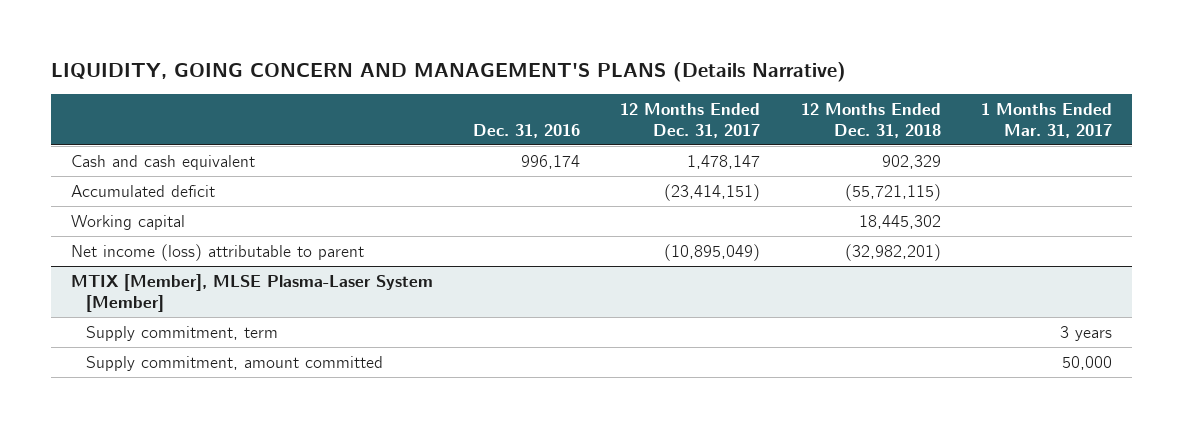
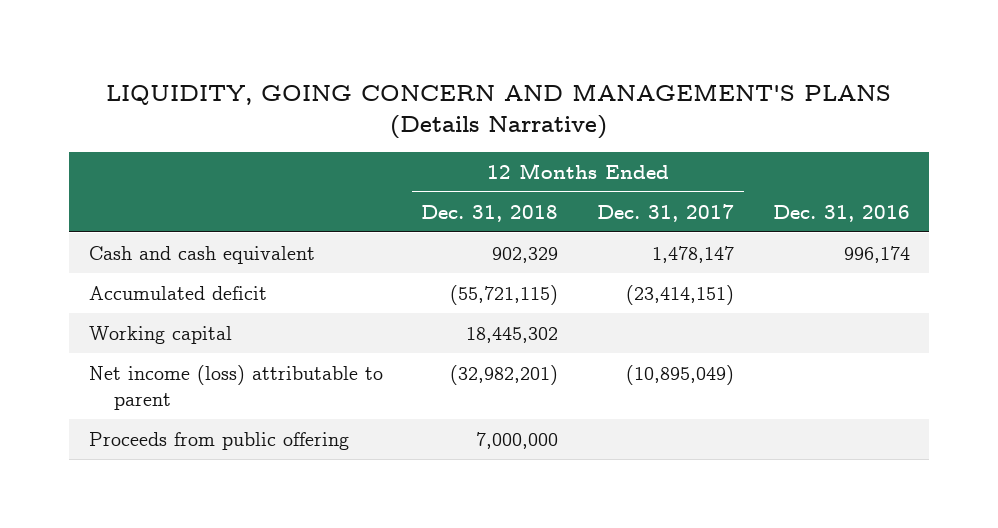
[980,102,1112,138] 1 Months Ended Mar. 31, 2017 -> none
[71,273,434,312] MTIX [Member], MLSE Plasma-Laser System [Member] -> none
[86,325,279,341] Supply commitment, term -> none
[86,355,384,371] Supply commitment, amount committed -> none
none -> [88,431,349,450] Proceeds from public offering

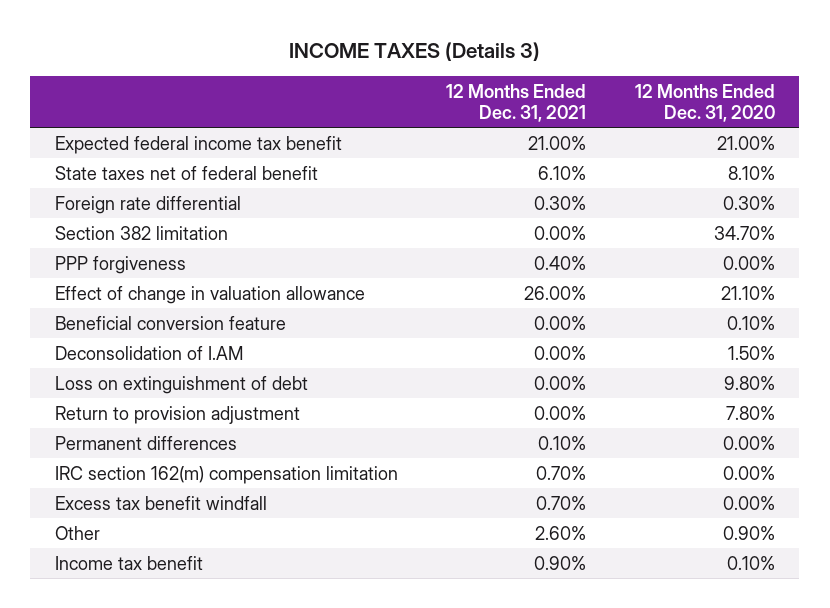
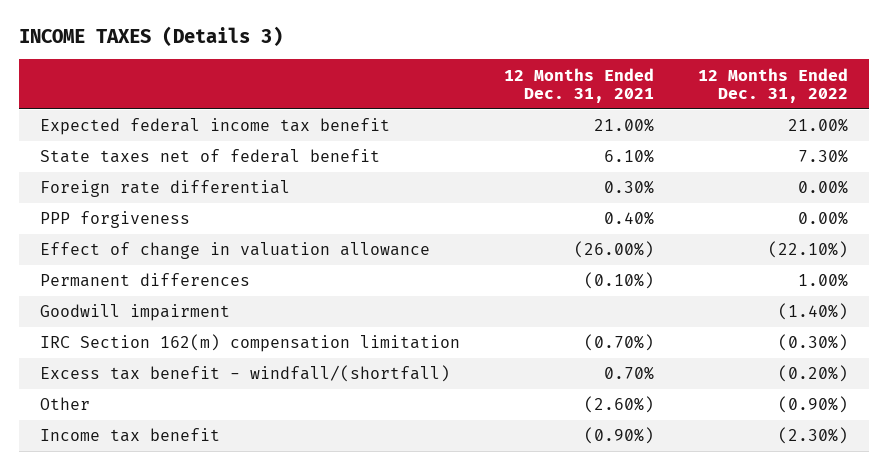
[634,83,775,122] 12 Months Ended Dec. 31, 2020 -> none
none -> [697,67,848,103] 12 Months Ended Dec. 31, 2022
[54,225,228,240] Section 382 limitation -> none
[54,315,286,330] Beneficial conversion feature -> none
[54,345,243,360] Deconsolidation of I.AM -> none
[54,375,308,394] Loss on extinguishment of debt -> none
[54,405,300,424] Return to provision adjustment -> none
[524,285,587,300] 26.00% -> [573,241,654,259] (26.00%)
[538,435,587,450] 0.10% -> [583,272,654,290] (0.10%)
none -> [40,304,231,322] Goodwill impairment
[54,465,398,484] IRC section 162(m) compensation limitation -> [40,334,461,353] IRC Section 162(m) compensation limitation
[536,465,587,480] 0.70% -> [583,334,654,352] (0.70%)
[54,495,267,510] Excess tax benefit windfall -> [40,365,451,383] Excess tax benefit - windfall/(shortfall)
[535,525,587,540] 2.60% -> [583,396,654,414] (2.60%)
[534,555,587,570] 0.90% -> [583,427,654,445] (0.90%)

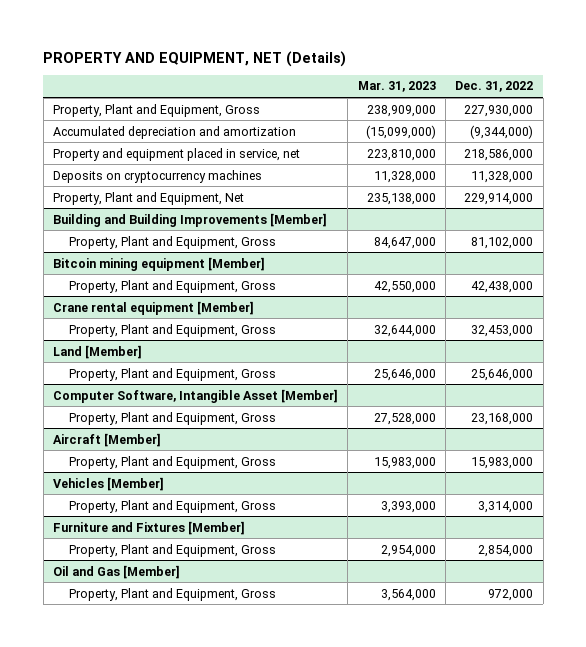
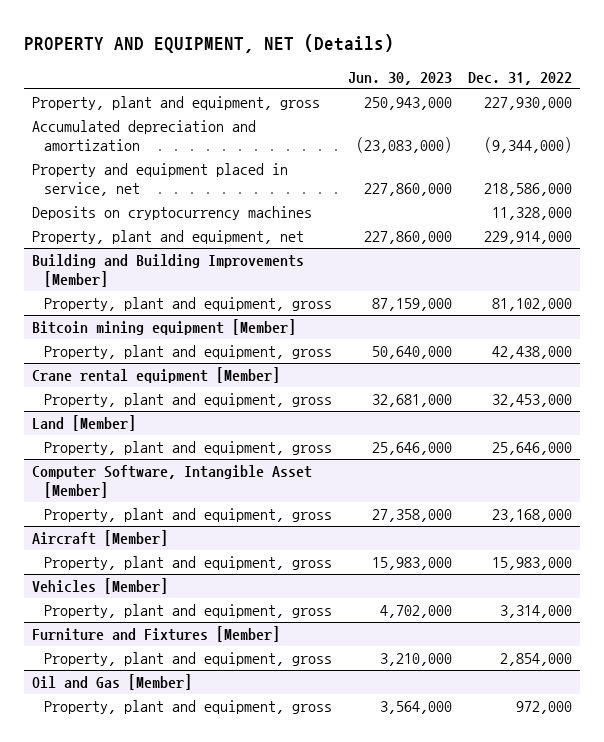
[357,81,436,93] Mar. 31, 2023 -> none
none -> [348,72,453,86] Jun. 30, 2023
[52,103,260,117] Property, Plant and Equipment, Gross -> [32,96,321,111] Property, plant and equipment, gross
[52,191,244,205] Property, Plant and Equipment, Net -> [32,230,305,245] Property, plant and equipment, net
[68,235,276,249] Property, Plant and Equipment, Gross -> [44,297,333,312] Property, plant and equipment, gross
[68,279,276,293] Property, Plant and Equipment, Gross -> [44,345,333,360] Property, plant and equipment, gross
[68,323,276,337] Property, Plant and Equipment, Gross -> [44,393,333,408] Property, plant and equipment, gross
[68,367,276,381] Property, Plant and Equipment, Gross -> [44,441,333,456] Property, plant and equipment, gross
[68,411,276,425] Property, Plant and Equipment, Gross -> [44,508,333,523] Property, plant and equipment, gross
[68,455,276,469] Property, Plant and Equipment, Gross -> [44,556,333,571] Property, plant and equipment, gross
[68,499,276,513] Property, Plant and Equipment, Gross -> [44,604,333,619] Property, plant and equipment, gross
[68,543,276,557] Property, Plant and Equipment, Gross -> [44,652,333,667] Property, plant and equipment, gross
[68,587,276,601] Property, Plant and Equipment, Gross -> [44,700,333,715] Property, plant and equipment, gross

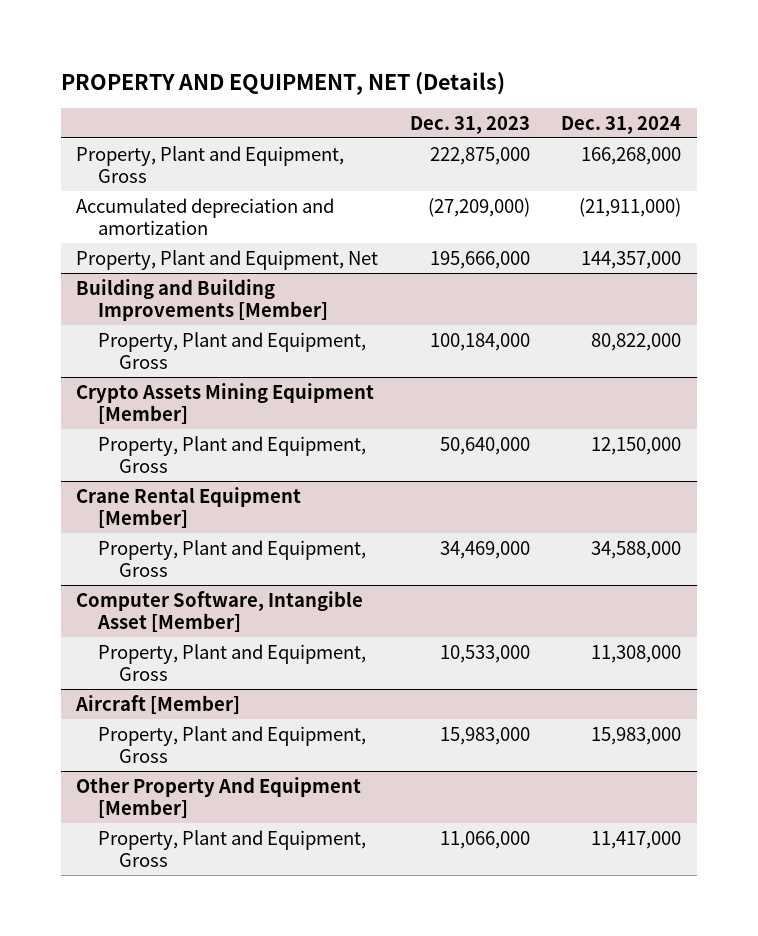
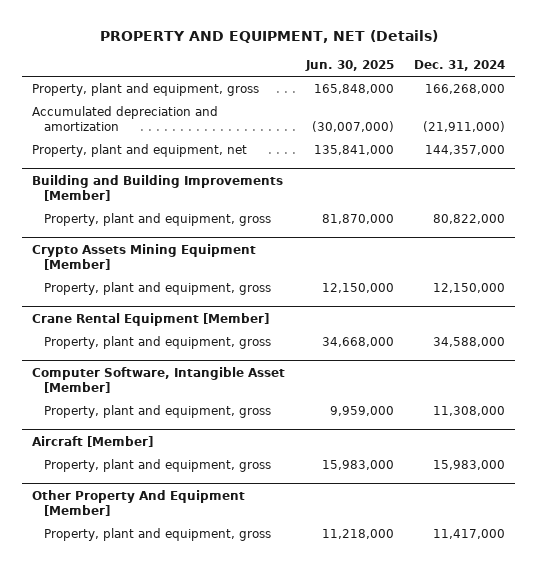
[409,115,530,134] Dec. 31, 2023 -> none
none -> [304,60,394,72] Jun. 30, 2025
[76,145,345,183] Property, Plant and Equipment, Gross -> [32,82,260,96] Property, plant and equipment, gross
[76,249,379,270] Property, Plant and Equipment, Net -> [32,143,248,157] Property, plant and equipment, net
[97,331,366,369] Property, Plant and Equipment, Gross -> [44,212,272,226] Property, plant and equipment, gross
[97,435,366,473] Property, Plant and Equipment, Gross -> [44,281,272,295] Property, plant and equipment, gross
[97,539,366,577] Property, Plant and Equipment, Gross -> [44,335,272,349] Property, plant and equipment, gross
[97,643,366,681] Property, Plant and Equipment, Gross -> [44,404,272,418] Property, plant and equipment, gross
[97,725,366,763] Property, Plant and Equipment, Gross -> [44,458,272,472] Property, plant and equipment, gross
[97,829,366,867] Property, Plant and Equipment, Gross -> [44,527,272,541] Property, plant and equipment, gross

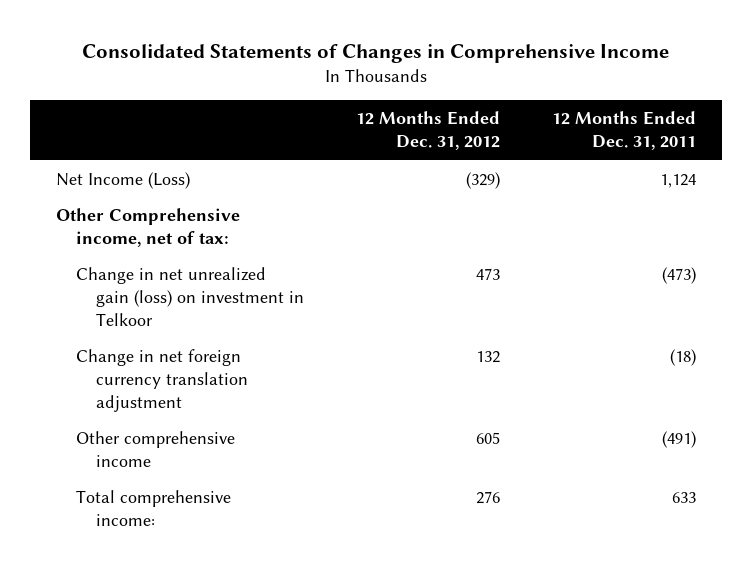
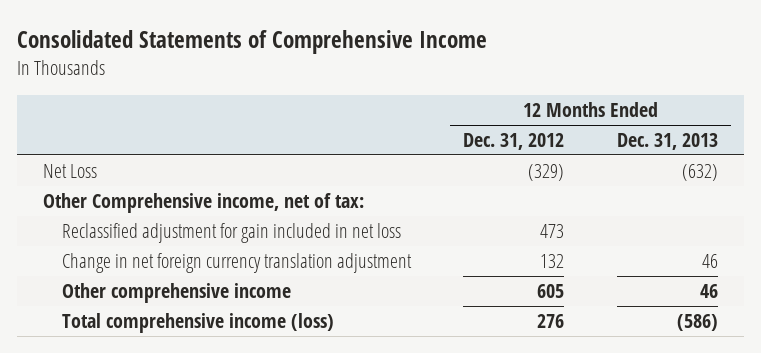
[82,44,670,64] Consolidated Statements of Changes in Comprehensive Income -> [16,29,487,54] Consolidated Statements of Comprehensive Income
[552,111,697,151] 12 Months Ended Dec. 31, 2011 -> none
none -> [617,133,719,151] Dec. 31, 2013
[56,171,191,189] Net Income (Loss) -> [42,163,97,178] Net Loss
[75,266,304,327] Change in net unrealized gain (loss) on investment in Telkoor -> [61,222,401,243] Reclassified adjustment for gain included in net loss
[75,489,231,526] Total comprehensive income: -> [61,312,334,333] Total comprehensive income (loss)

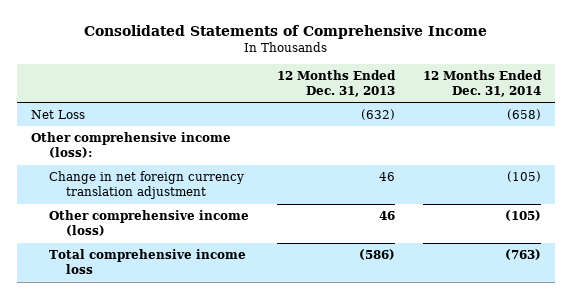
[463,133,565,151] Dec. 31, 2012 -> none
none -> [422,69,542,97] 12 Months Ended Dec. 31, 2014
[42,192,364,213] Other Comprehensive income, net of tax: -> none
[61,222,401,243] Reclassified adjustment for gain included in net loss -> none
none -> [31,131,232,159] Other comprehensive income (loss):
[61,282,291,303] Other comprehensive income -> [48,209,249,237] Other comprehensive income (loss)
[61,312,334,333] Total comprehensive income (loss) -> [48,248,246,275] Total comprehensive income loss

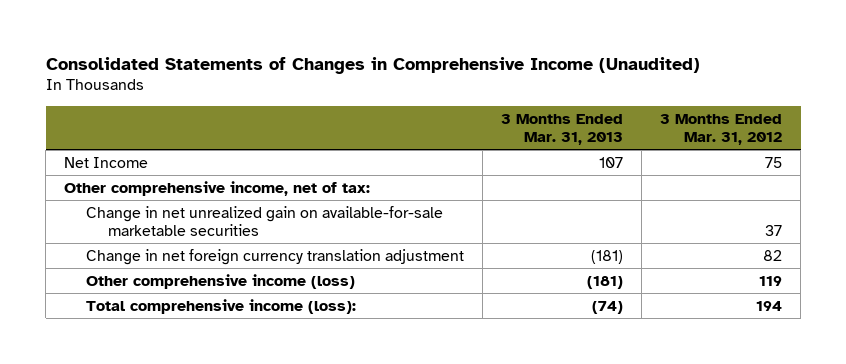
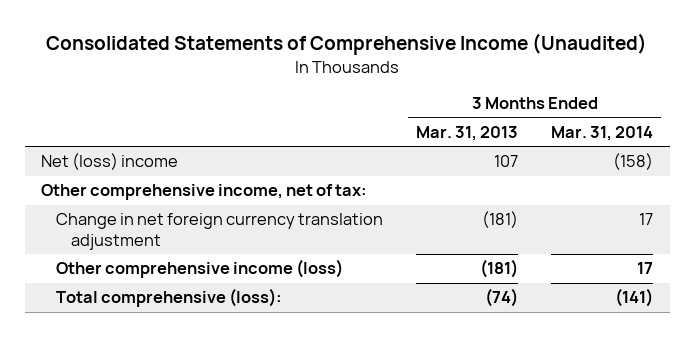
[45,56,700,74] Consolidated Statements of Changes in Comprehensive Income (Unaudited) -> [46,33,648,56] Consolidated Statements of Comprehensive Income (Unaudited)
[660,113,783,145] 3 Months Ended Mar. 31, 2012 -> none
none -> [551,126,654,142] Mar. 31, 2014
[64,156,149,168] Net Income -> [41,153,179,171] Net (loss) income
[85,205,443,236] Change in net unrealized gain on available-for-sale marketable securities -> none
[85,298,356,314] Total comprehensive income (loss): -> [56,288,283,308] Total comprehensive (loss):

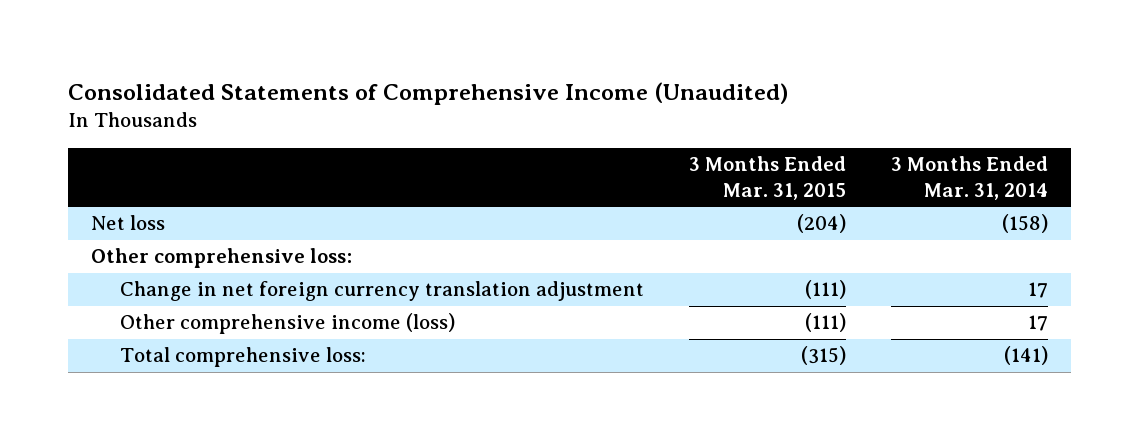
[416,126,519,142] Mar. 31, 2013 -> none
none -> [688,156,846,201] 3 Months Ended Mar. 31, 2015
[41,184,368,201] Other comprehensive income, net of tax: -> none
[41,153,179,171] Net (loss) income -> [90,215,165,231] Net loss
none -> [90,248,352,269] Other comprehensive loss:
[56,288,283,308] Total comprehensive (loss): -> [119,347,366,368] Total comprehensive loss:

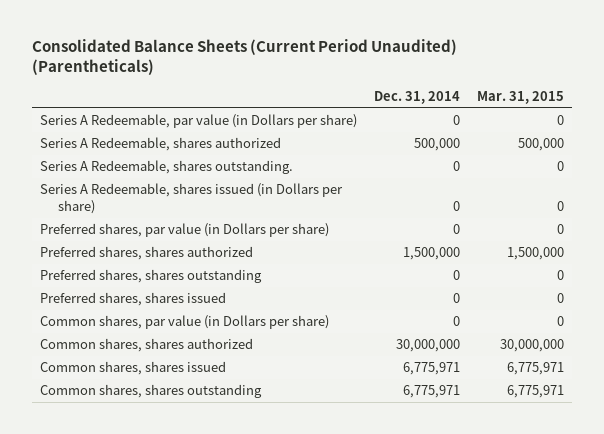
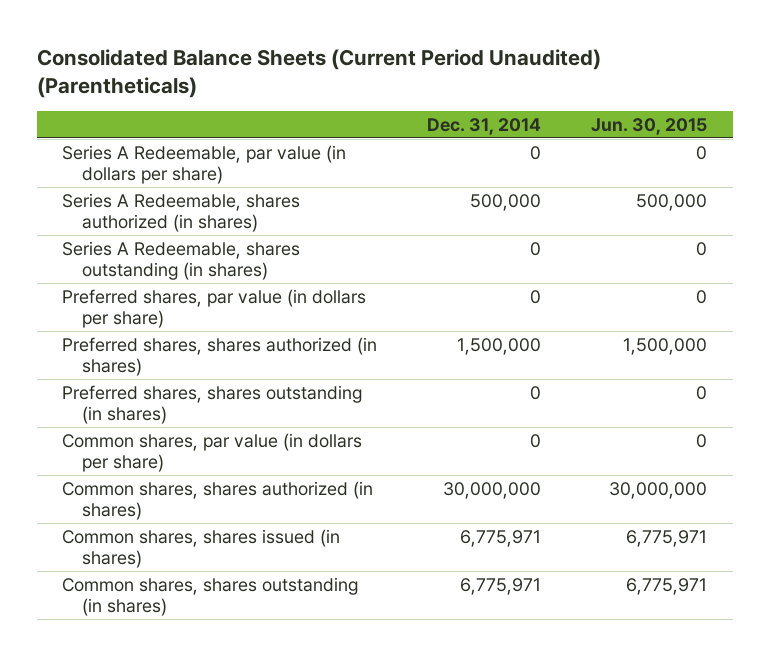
[477,90,565,104] Mar. 31, 2015 -> none
none -> [591,117,708,135] Jun. 30, 2015
[40,183,344,214] Sеriеs Α Rеdееmablе, sharеs issued (in Dollars per share) -> none
[40,292,227,307] Prеfеrrеd sharеs, sharеs issuеd -> none
[40,114,358,129] Series A Redeemable, par value (in Dollars per share) -> [61,144,346,184] Series A Redeemable, par value (in dollars per share)
[40,137,282,152] Series A Redeemable, shares authorized -> [61,192,300,232] Series A Redeemable, shares authorized (in shares)
[40,160,294,175] Series A Redeemable, shares outstanding. -> [61,240,300,280] Series A Redeemable, shares outstanding (in shares)
[40,223,330,238] Preferred shares, par value (in Dollars per share) -> [61,288,366,328] Preferred shares, par value (in dollars per share)
[40,246,254,261] Preferred shares, shares authorized -> [61,336,377,376] Preferred shares, shares authorized (in shares)
[40,269,263,284] Preferred shares, shares outstanding -> [61,384,362,424] Preferred shares, shares outstanding (in shares)
[40,315,330,330] Common shares, par value (in Dollars per share) -> [61,432,362,472] Common shares, par value (in dollars per share)
[40,338,254,353] Common shares, shares authorized -> [61,480,373,520] Common shares, shares authorized (in shares)
[40,361,227,376] Common shares, shares issued -> [61,528,340,568] Common shares, shares issued (in shares)
[40,384,263,399] Common shares, shares outstanding -> [61,576,358,616] Common shares, shares outstanding (in shares)

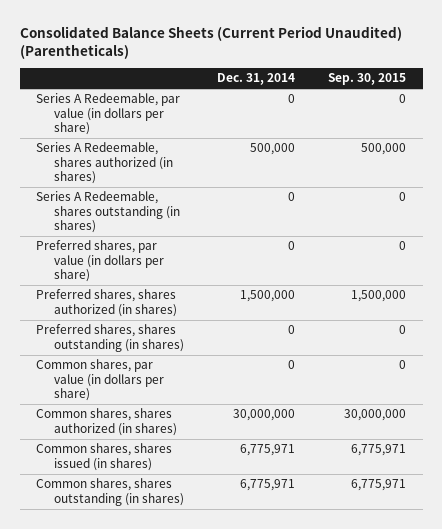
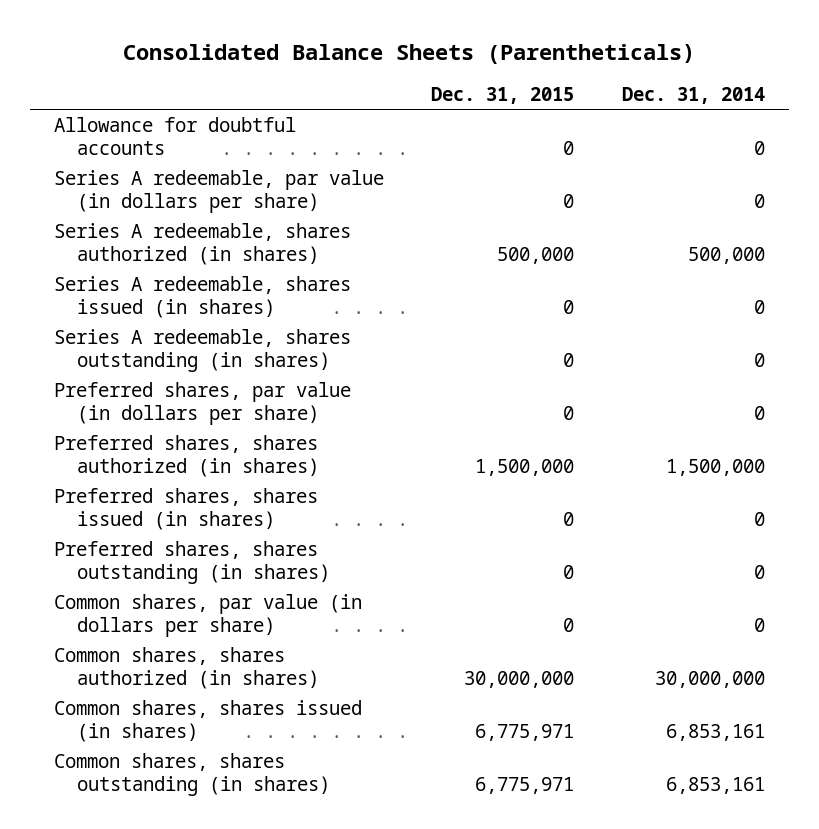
[19,25,402,60] Consolidated Balance Sheets (Current Period Unaudited) (Parentheticals) -> [123,43,696,64] Consolidated Balance Sheets (Parentheticals)
[328,73,407,86] Sep. 30, 2015 -> none
none -> [431,86,575,104] Dec. 31, 2015
none -> [53,116,296,155] Allowance for doubtful accounts
[36,93,181,136] Series A Redeemable, par value (in dollars per share) -> [53,169,384,213] Series A redeemable, par value (in dollars per share)
[36,142,173,185] Series A Redeemable, shares authorized (in shares) -> [53,222,351,265] Series A redeemable, shares authorized (in shares)
none -> [53,275,351,318] Series A redeemable, shares issued (in shares)
[36,191,180,234] Series A Redeemable, shares outstanding (in shares) -> [53,328,351,372] Series A redeemable, shares outstanding (in shares)
none -> [53,487,318,530] Preferred shares, shares issued (in shares)
[240,444,296,457] 6,775,971 -> [666,723,766,741] 6,853,161
[240,479,296,492] 6,775,971 -> [666,776,766,794] 6,853,161

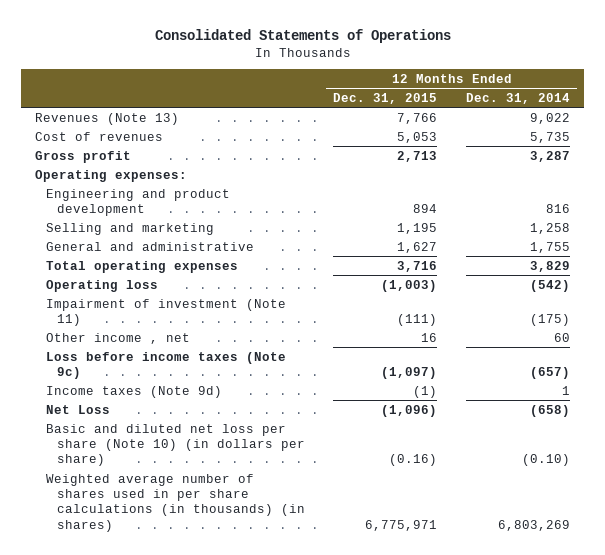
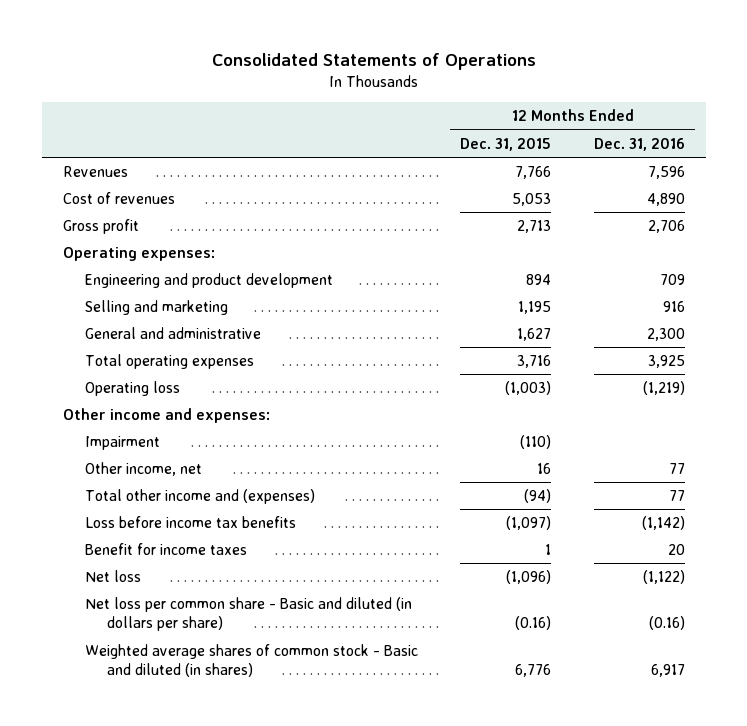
[465,92,570,104] Dec. 31, 2014 -> none
none -> [593,137,685,151] Dec. 31, 2016
[35,112,180,125] Revenues (Note 13) -> [62,165,128,177] Revenues
none -> [62,407,270,423] Other income and expenses:
[46,298,287,326] Impairment of investment (Note 11) -> [85,435,161,450] Impairment
[397,313,438,326] (111) -> [520,434,552,449] (110)
[46,332,191,344] Other income , net -> [85,461,203,476] Other income, net
none -> [85,488,316,504] Total other income and (expenses)
[46,351,287,379] Loss before income taxes (Note 9c) -> [85,515,297,528] Loss before income tax benefits
[46,385,223,398] Income taxes (Note 9d) -> [85,542,248,555] Benefit for income taxes
[413,385,438,398] (1) -> [545,543,552,555] 1
[46,404,111,414] Net Loss -> [85,569,142,582] Net loss
[46,423,306,467] Basic and diluted net loss per share (Note 10) (in dollars per share) -> [85,596,413,632] Net loss per common share - Basic and diluted (in dollars per share)
[46,473,306,532] Weighted average number of shares used in per share calculations (in thousands) (in shares) -> [85,643,419,678] Weighted average shares of common stock - Basic and diluted (in shares)
[365,519,438,531] 6,775,971 -> [515,664,552,678] 6,776

